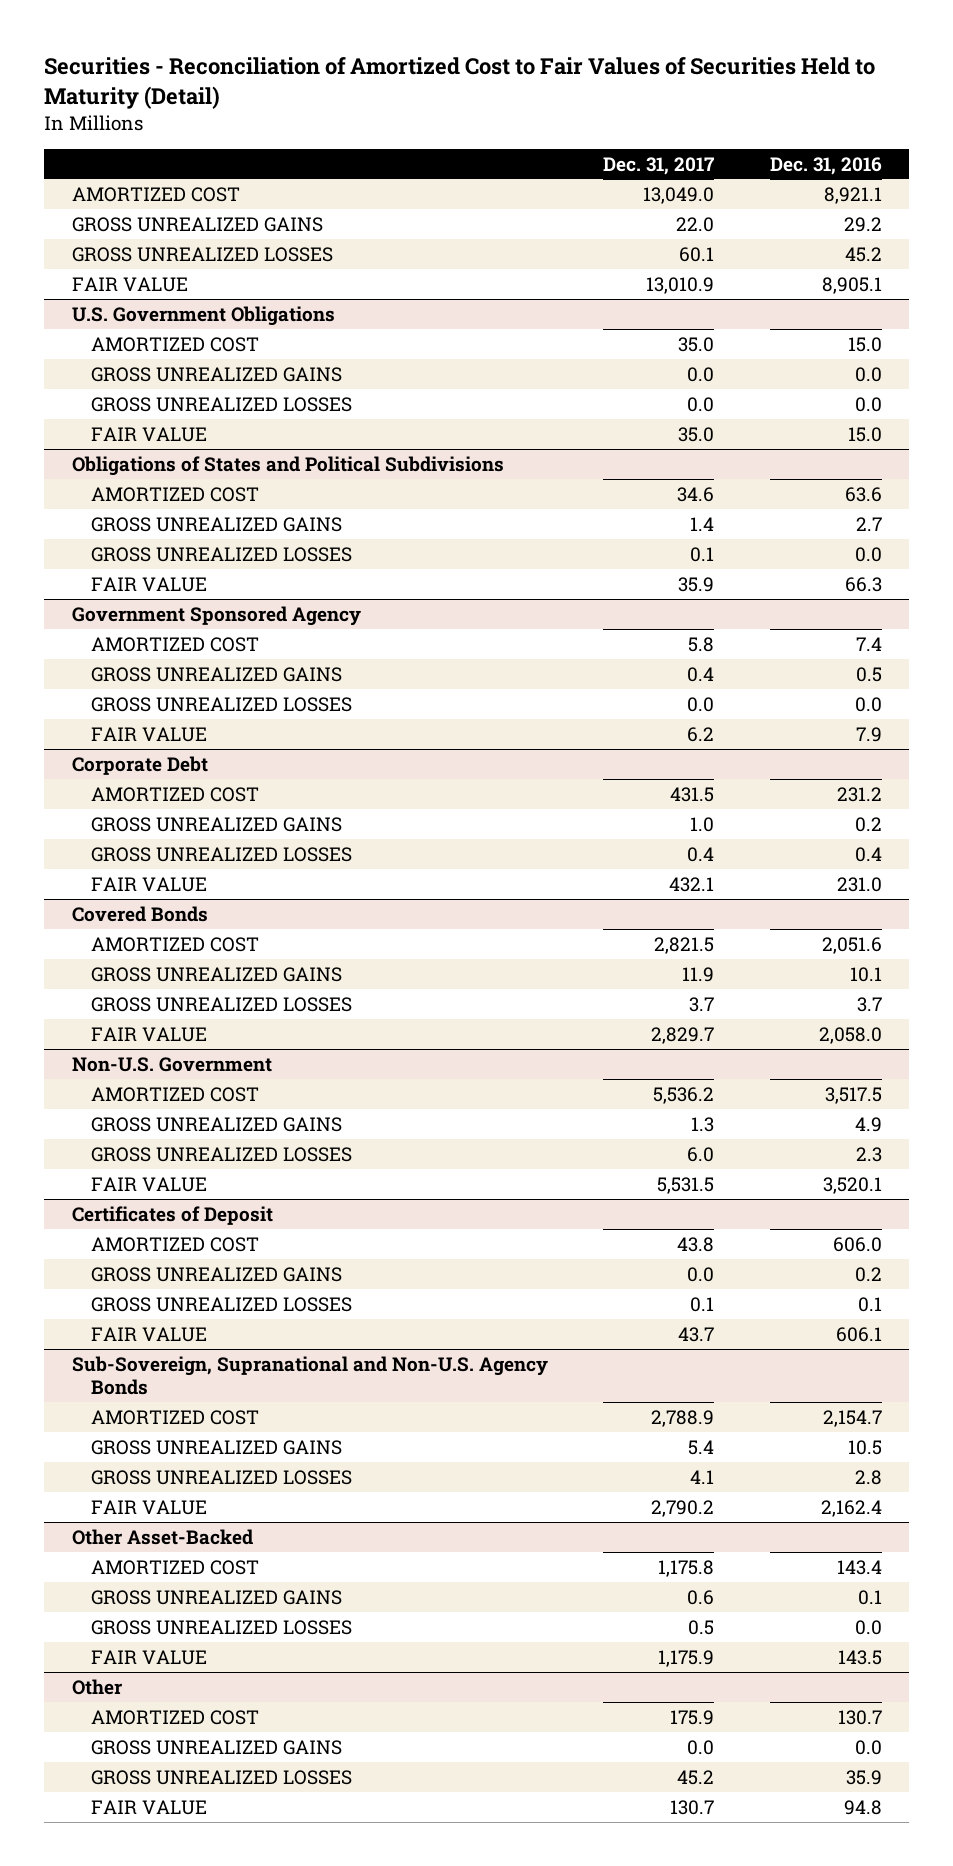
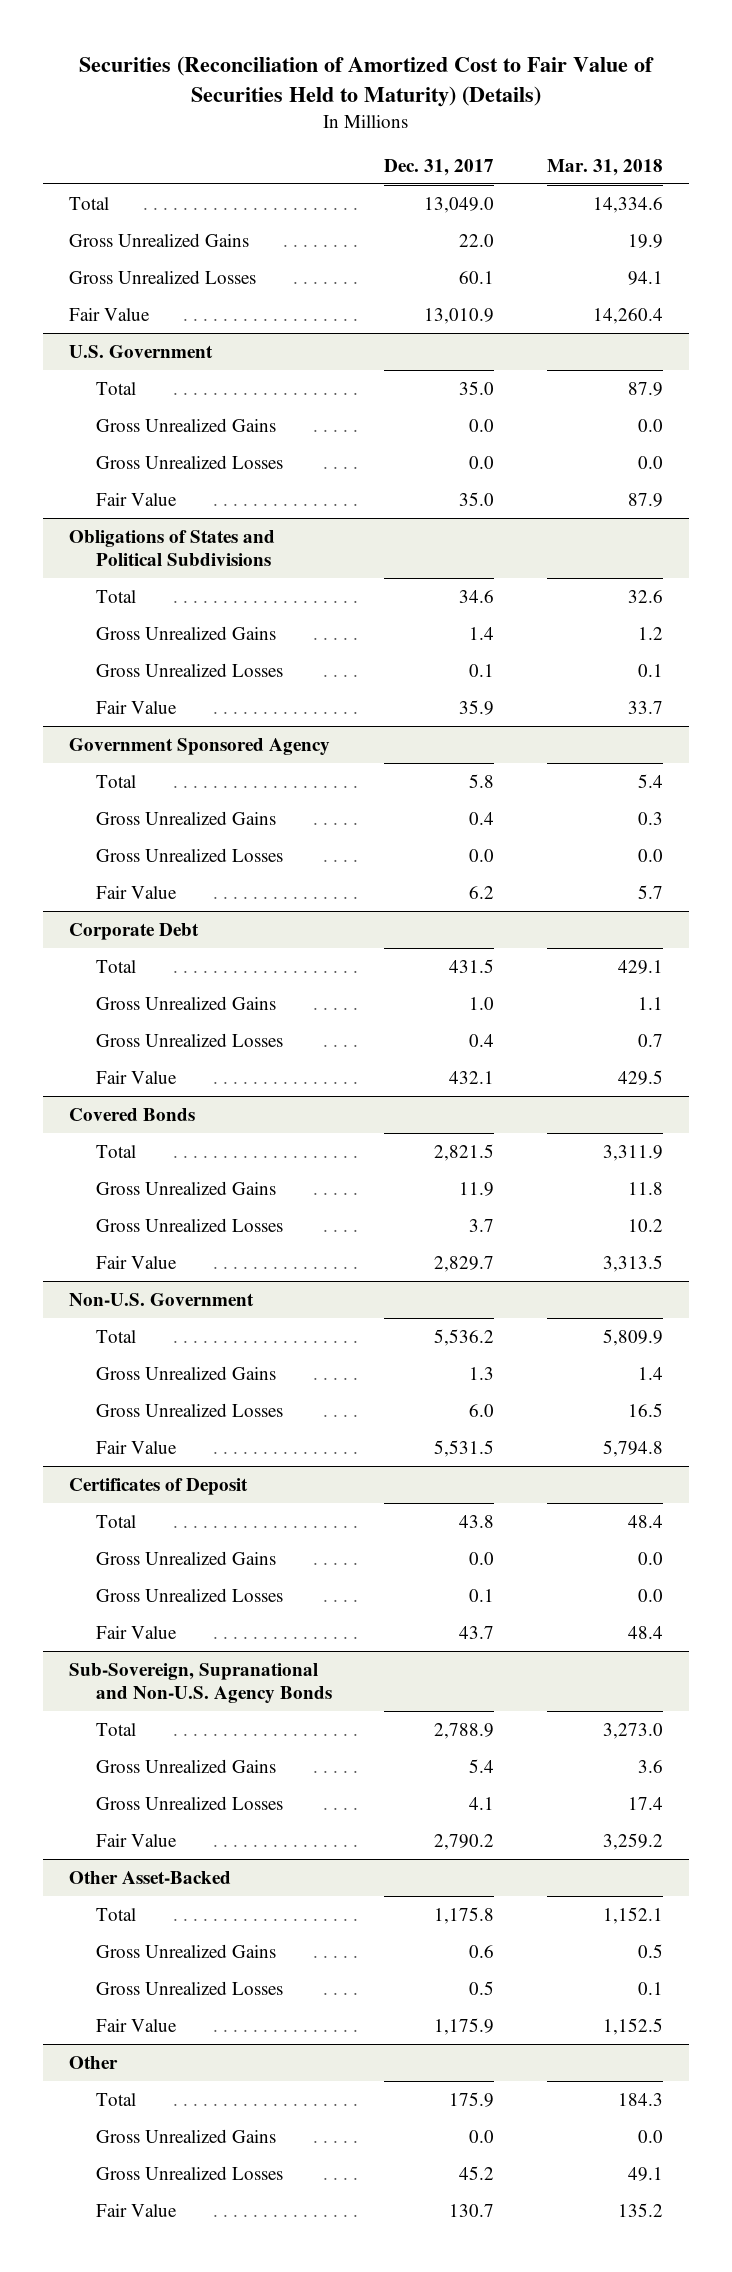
[44,56,876,109] Securities - Reconciliation of Amortized Cost to Fair Values of Securities Held to Maturity (Detail) -> [78,56,654,107] Securities (Reconciliation of Amortized Cost to Fair Value of Securities Held to Maturity) (Details)
[769,156,882,175] Dec. 31, 2016 -> none
none -> [546,158,663,176] Mar. 31, 2018
[71,186,240,202] AMORTIZED COST -> [68,196,109,210] Total
[71,216,323,232] GROSS UNREALIZED GAINS -> [68,232,249,247] Gross Unrealized Gains
[71,246,333,262] GROSS UNREALIZED LOSSES -> [68,269,256,284] Gross Unrealized Losses
[71,276,188,292] FAIR VALUE -> [68,307,150,321] Fair Value
[71,305,335,326] U.S. Government Obligations -> [68,344,213,358] U.S. Government
[90,336,259,352] AMORTIZED COST -> [95,381,136,395] Total
[90,366,342,382] GROSS UNREALIZED GAINS -> [95,417,276,432] Gross Unrealized Gains
[90,396,352,412] GROSS UNREALIZED LOSSES -> [95,454,283,469] Gross Unrealized Losses
[90,426,207,442] FAIR VALUE -> [95,492,177,506] Fair Value
[90,486,259,502] AMORTIZED COST -> [95,589,136,603] Total
[90,516,342,532] GROSS UNREALIZED GAINS -> [95,625,276,640] Gross Unrealized Gains
[90,546,352,562] GROSS UNREALIZED LOSSES -> [95,662,283,677] Gross Unrealized Losses
[90,576,207,592] FAIR VALUE -> [95,700,177,714] Fair Value
[90,636,259,652] AMORTIZED COST -> [95,774,136,788] Total
[90,666,342,682] GROSS UNREALIZED GAINS -> [95,810,276,825] Gross Unrealized Gains
[90,696,352,712] GROSS UNREALIZED LOSSES -> [95,847,283,862] Gross Unrealized Losses
[90,726,207,742] FAIR VALUE -> [95,885,177,899] Fair Value
[90,786,259,802] AMORTIZED COST -> [95,959,136,973] Total
[90,816,342,832] GROSS UNREALIZED GAINS -> [95,995,276,1010] Gross Unrealized Gains
[90,846,352,862] GROSS UNREALIZED LOSSES -> [95,1032,283,1047] Gross Unrealized Losses
[90,876,207,892] FAIR VALUE -> [95,1070,177,1084] Fair Value
[90,936,259,952] AMORTIZED COST -> [95,1144,136,1158] Total
[90,966,342,982] GROSS UNREALIZED GAINS -> [95,1180,276,1195] Gross Unrealized Gains
[90,996,352,1012] GROSS UNREALIZED LOSSES -> [95,1217,283,1232] Gross Unrealized Losses
[90,1026,207,1042] FAIR VALUE -> [95,1255,177,1269] Fair Value
[90,1086,259,1102] AMORTIZED COST -> [95,1329,136,1343] Total
[90,1116,342,1132] GROSS UNREALIZED GAINS -> [95,1365,276,1380] Gross Unrealized Gains
[90,1146,352,1162] GROSS UNREALIZED LOSSES -> [95,1402,283,1417] Gross Unrealized Losses
[90,1176,207,1192] FAIR VALUE -> [95,1440,177,1454] Fair Value
[90,1236,259,1252] AMORTIZED COST -> [95,1514,136,1528] Total
[90,1266,342,1282] GROSS UNREALIZED GAINS -> [95,1550,276,1565] Gross Unrealized Gains
[90,1296,352,1312] GROSS UNREALIZED LOSSES -> [95,1587,283,1602] Gross Unrealized Losses
[90,1326,207,1342] FAIR VALUE -> [95,1625,177,1639] Fair Value
[90,1409,259,1425] AMORTIZED COST -> [95,1722,136,1736] Total
[90,1439,342,1455] GROSS UNREALIZED GAINS -> [95,1758,276,1773] Gross Unrealized Gains
[90,1469,352,1485] GROSS UNREALIZED LOSSES -> [95,1795,283,1810] Gross Unrealized Losses
[90,1499,207,1515] FAIR VALUE -> [95,1833,177,1847] Fair Value
[90,1559,259,1575] AMORTIZED COST -> [95,1907,136,1921] Total
[90,1589,342,1605] GROSS UNREALIZED GAINS -> [95,1943,276,1958] Gross Unrealized Gains
[90,1619,352,1635] GROSS UNREALIZED LOSSES -> [95,1980,283,1995] Gross Unrealized Losses
[90,1649,207,1665] FAIR VALUE -> [95,2018,177,2032] Fair Value
[90,1709,259,1725] AMORTIZED COST -> [95,2092,136,2106] Total
[90,1739,342,1755] GROSS UNREALIZED GAINS -> [95,2128,276,2143] Gross Unrealized Gains
[90,1769,352,1785] GROSS UNREALIZED LOSSES -> [95,2165,283,2180] Gross Unrealized Losses
[90,1799,207,1815] FAIR VALUE -> [95,2203,177,2217] Fair Value

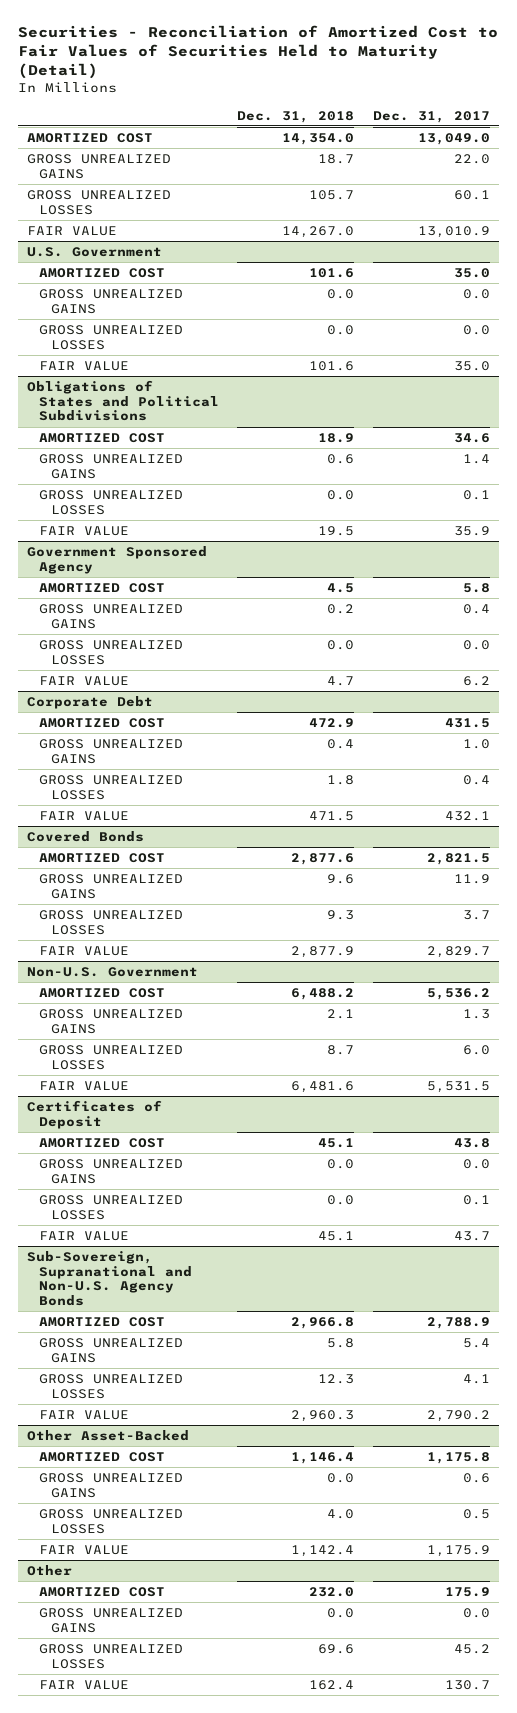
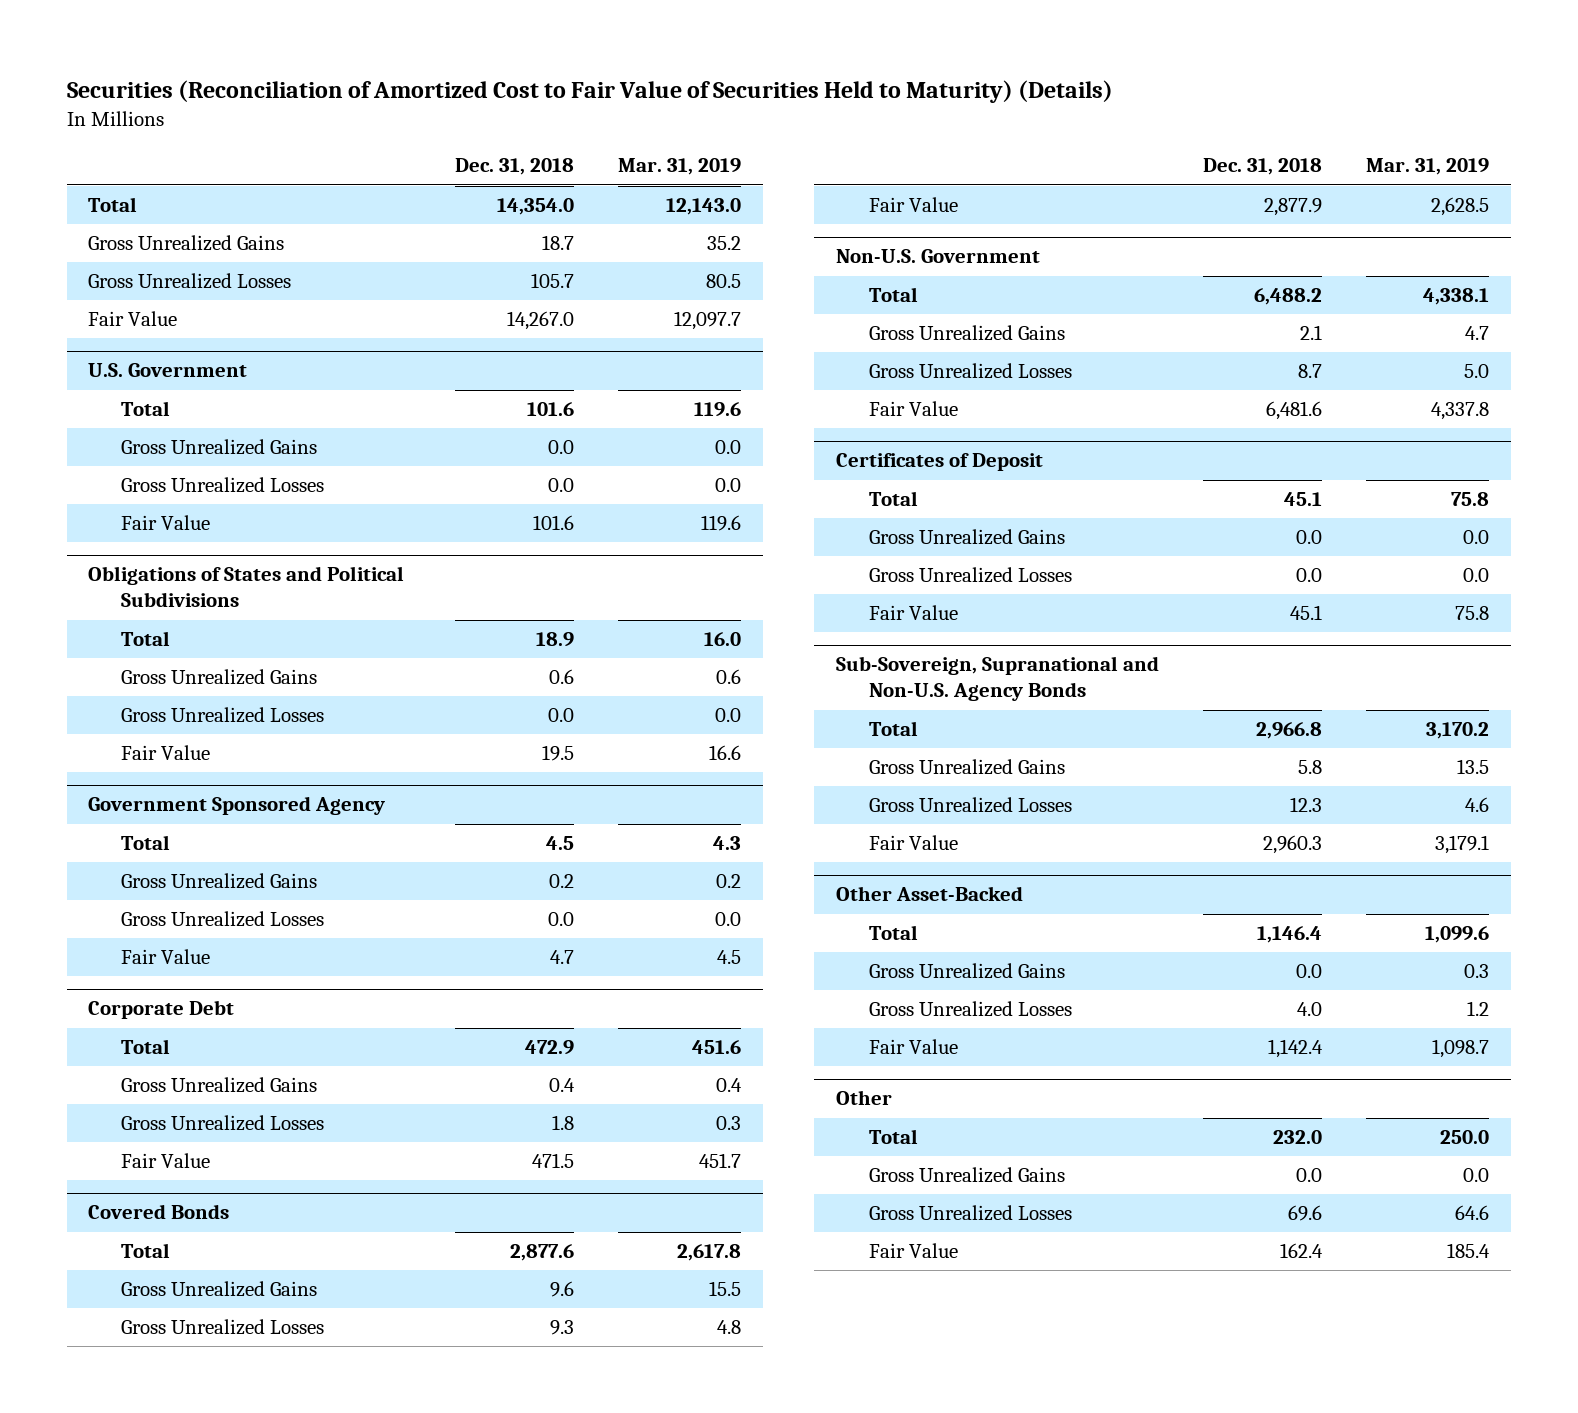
[17,25,498,80] Securities - Reconciliation of Amortized Cost to Fair Values of Securities Held to Maturity (Detail) -> [66,80,1113,104] Securities (Reconciliation of Amortized Cost to Fair Value of Securities Held to Maturity) (Details)
[372,110,490,123] Dec. 31, 2017 -> none
none -> [618,158,742,176] Mar. 31, 2019
[27,132,154,143] AMORTIZED COST -> [88,197,138,213] Total
[27,153,172,179] GROSS UNREALIZED GAINS -> [88,235,285,252] Gross Unrealized Gains
[27,189,172,215] GROSS UNREALIZED LOSSES -> [88,273,292,290] Gross Unrealized Losses
[27,225,118,236] FAIR VALUE -> [88,311,178,327] Fair Value
[39,267,166,278] AMORTIZED COST -> [121,401,171,417] Total
[39,288,184,314] GROSS UNREALIZED GAINS -> [121,439,318,456] Gross Unrealized Gains
[39,324,184,350] GROSS UNREALIZED LOSSES -> [121,477,325,494] Gross Unrealized Losses
[39,360,130,371] FAIR VALUE -> [121,515,211,531] Fair Value
[39,432,166,443] AMORTIZED COST -> [121,631,171,647] Total
[39,453,184,479] GROSS UNREALIZED GAINS -> [121,669,318,686] Gross Unrealized Gains
[39,489,184,515] GROSS UNREALIZED LOSSES -> [121,707,325,724] Gross Unrealized Losses
[39,525,130,536] FAIR VALUE -> [121,745,211,761] Fair Value
[39,582,166,593] AMORTIZED COST -> [121,835,171,851] Total
[39,603,184,629] GROSS UNREALIZED GAINS -> [121,873,318,890] Gross Unrealized Gains
[39,639,184,665] GROSS UNREALIZED LOSSES -> [121,911,325,928] Gross Unrealized Losses
[39,675,130,686] FAIR VALUE -> [121,949,211,965] Fair Value
[39,717,166,728] AMORTIZED COST -> [121,1039,171,1055] Total
[39,738,184,764] GROSS UNREALIZED GAINS -> [121,1077,318,1094] Gross Unrealized Gains
[39,774,184,800] GROSS UNREALIZED LOSSES -> [121,1115,325,1132] Gross Unrealized Losses
[39,810,130,821] FAIR VALUE -> [121,1153,211,1169] Fair Value
[39,852,166,863] AMORTIZED COST -> [121,1243,171,1259] Total
[39,873,184,899] GROSS UNREALIZED GAINS -> [121,1281,318,1298] Gross Unrealized Gains
[39,909,184,935] GROSS UNREALIZED LOSSES -> [121,1319,325,1336] Gross Unrealized Losses
[39,945,130,956] FAIR VALUE -> [869,197,959,213] Fair Value
[39,987,166,998] AMORTIZED COST -> [869,287,919,303] Total
[39,1008,184,1034] GROSS UNREALIZED GAINS -> [869,325,1066,342] Gross Unrealized Gains
[39,1044,184,1070] GROSS UNREALIZED LOSSES -> [869,363,1073,380] Gross Unrealized Losses
[39,1080,130,1091] FAIR VALUE -> [869,401,959,417] Fair Value
[39,1137,166,1148] AMORTIZED COST -> [869,491,919,507] Total
[39,1158,184,1184] GROSS UNREALIZED GAINS -> [869,529,1066,546] Gross Unrealized Gains
[39,1194,184,1220] GROSS UNREALIZED LOSSES -> [869,567,1073,584] Gross Unrealized Losses
[39,1230,130,1241] FAIR VALUE -> [869,605,959,621] Fair Value
[39,1316,166,1327] AMORTIZED COST -> [869,721,919,737] Total
[39,1337,184,1363] GROSS UNREALIZED GAINS -> [869,759,1066,776] Gross Unrealized Gains
[39,1373,184,1399] GROSS UNREALIZED LOSSES -> [869,797,1073,814] Gross Unrealized Losses
[39,1409,130,1420] FAIR VALUE -> [869,835,959,851] Fair Value
[39,1451,166,1462] AMORTIZED COST -> [869,925,919,941] Total
[39,1472,184,1498] GROSS UNREALIZED GAINS -> [869,963,1066,980] Gross Unrealized Gains
[39,1508,184,1534] GROSS UNREALIZED LOSSES -> [869,1001,1073,1018] Gross Unrealized Losses
[39,1544,130,1555] FAIR VALUE -> [869,1039,959,1055] Fair Value
[39,1586,166,1597] AMORTIZED COST -> [869,1129,919,1145] Total
[39,1607,184,1633] GROSS UNREALIZED GAINS -> [869,1167,1066,1184] Gross Unrealized Gains
[39,1643,184,1669] GROSS UNREALIZED LOSSES -> [869,1205,1073,1222] Gross Unrealized Losses
[39,1679,130,1690] FAIR VALUE -> [869,1243,959,1259] Fair Value

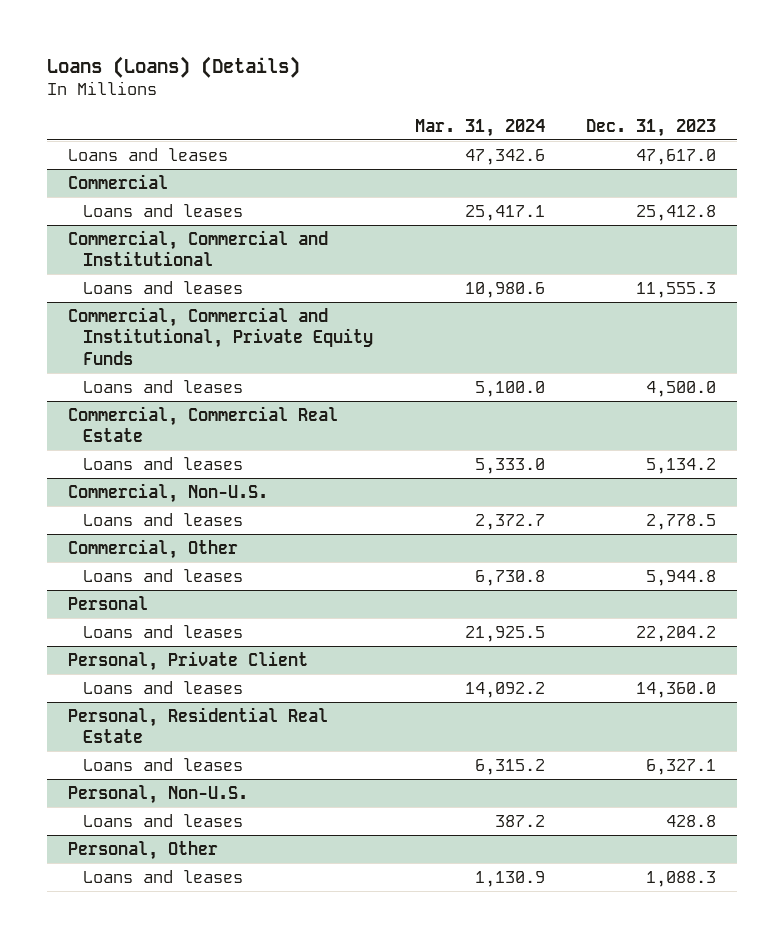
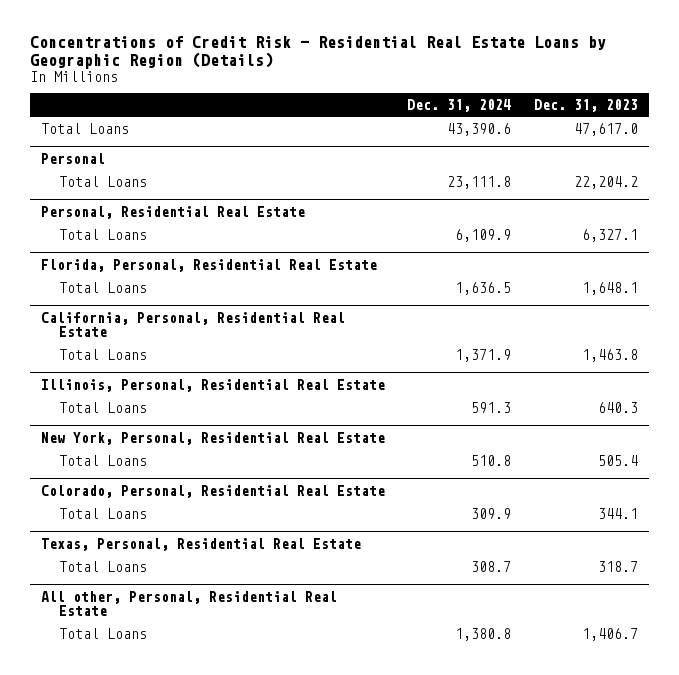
[47,56,301,79] Loans (Loans) (Details) -> [29,35,606,70] Concentrations of Credit Risk - Residential Real Estate Loans by Geographic Region (Details)
[414,118,545,137] Mar. 31, 2024 -> none
none -> [407,99,512,113] Dec. 31, 2024
[68,173,169,189] Commercial -> none
[83,203,244,217] Loans and leases -> none
[68,229,329,267] Commercial, Commercial and Institutional -> none
[83,280,244,294] Loans and leases -> none
[68,306,374,365] Commercial, Commercial and Institutional, Private Equity Funds -> none
[83,379,244,393] Loans and leases -> none
[68,405,339,443] Commercial, Commercial Real Estate -> none
[83,456,244,470] Loans and leases -> none
[68,482,269,503] Commercial, Non-U.S. -> none
[83,512,244,526] Loans and leases -> none
[68,538,239,559] Commercial, Other -> none
[83,568,244,582] Loans and leases -> none
[68,147,229,161] Loans and leases -> [41,122,130,134] Total Loans
[68,650,309,671] Personal, Private Client -> none
[83,680,244,694] Loans and leases -> none
[83,624,244,638] Loans and leases -> [59,175,148,187] Total Loans
[68,784,249,804] Personal, Non-U.S. -> none
[68,840,219,860] Personal, Other -> none
[83,757,244,771] Loans and leases -> [59,228,148,240] Total Loans
none -> [41,258,378,272] Florida, Personal, Residential Real Estate
[83,813,244,827] Loans and leases -> [59,281,148,293] Total Loans
[666,814,717,827] 428.8 -> [581,281,638,295] 1,648.1
none -> [41,311,346,337] California, Personal, Residential Real Estate
[83,869,244,883] Loans and leases -> [59,348,148,360] Total Loans
[646,870,717,887] 1,088.3 -> [581,348,638,362] 1,463.8
none -> [41,378,386,392] Illinois, Personal, Residential Real Estate
none -> [59,401,148,413] Total Loans
none -> [41,431,386,445] New York, Personal, Residential Real Estate
none -> [59,454,148,466] Total Loans
none -> [41,484,386,498] Colorado, Personal, Residential Real Estate
none -> [59,507,148,519] Total Loans
none -> [41,537,362,551] Texas, Personal, Residential Real Estate
none -> [59,560,148,572] Total Loans
none -> [41,590,338,616] All other, Personal, Residential Real Estate
none -> [59,627,148,639] Total Loans

